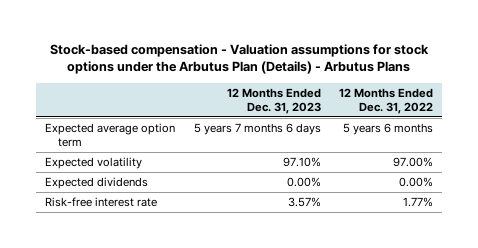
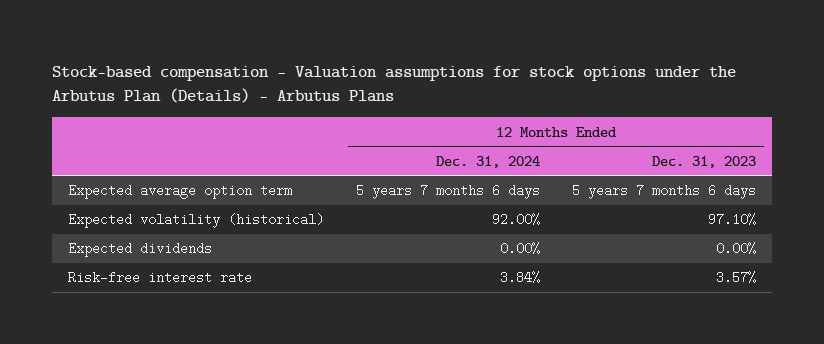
[338,87,433,115] 12 Months Ended Dec. 31, 2022 -> none
none -> [436,155,541,168] Dec. 31, 2024
[45,156,143,169] Expected volatility -> [68,213,325,229] Expected volatility (historical)

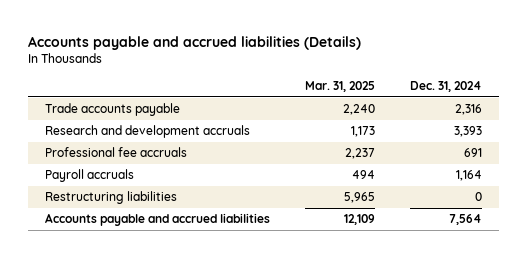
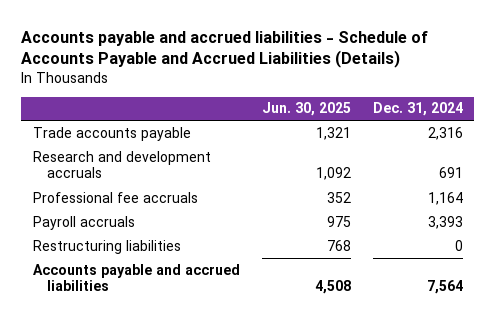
[28,35,362,50] Accounts payable and accrued liabilities (Details) -> [21,30,429,69] Accounts payable and accrued liabilities - Schedule of Accounts Payable and Accrued Liabilities (Details)
[305,81,376,93] Mar. 31, 2025 -> none
none -> [261,102,351,117] Jun. 30, 2025
[453,126,482,138] 3,393 -> [439,167,464,179] 691
[463,148,482,158] 691 -> [428,191,464,205] 1,164
[455,170,482,182] 1,164 -> [428,215,464,229] 3,393

